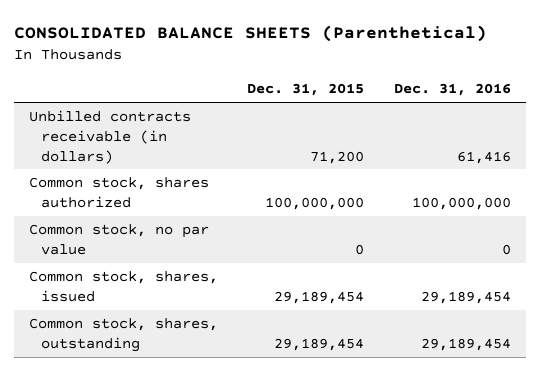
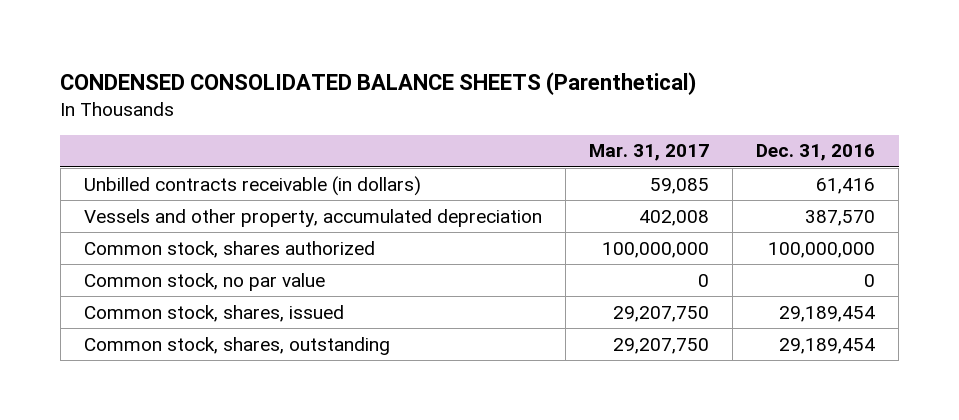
[13,25,487,43] CONSOLIDATED BALANCE SHEETS (Parenthetical) -> [60,71,697,95] CONDENSED CONSOLIDATED BALANCE SHEETS (Parenthetical)
[247,83,365,97] Dec. 31, 2015 -> none
none -> [589,144,710,162] Mar. 31, 2017
none -> [83,208,542,227] Vessels and other property, accumulated depreciation

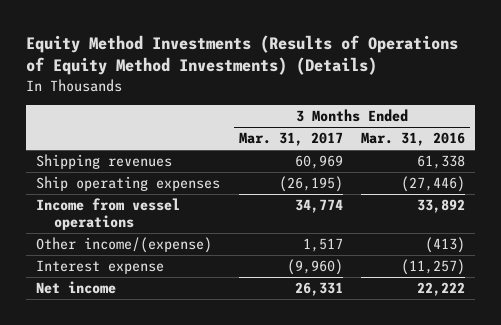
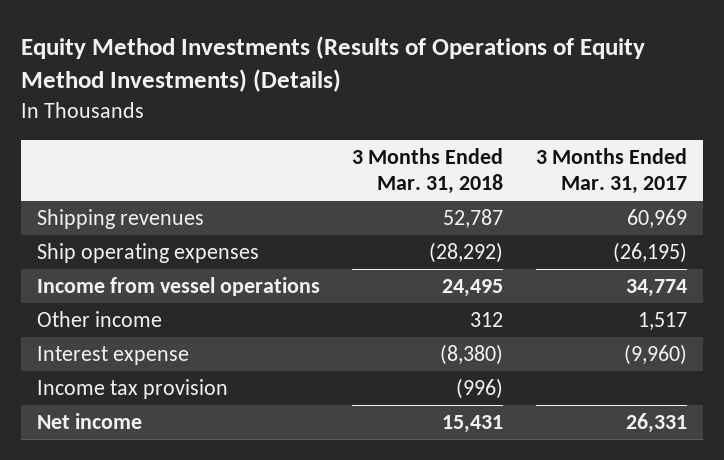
[361,132,466,147] Mar. 31, 2016 -> none
none -> [352,147,504,195] 3 Months Ended Mar. 31, 2018
[35,237,212,254] Other income/(expense) -> [36,310,162,327] Other income
none -> [36,378,228,399] Income tax provision

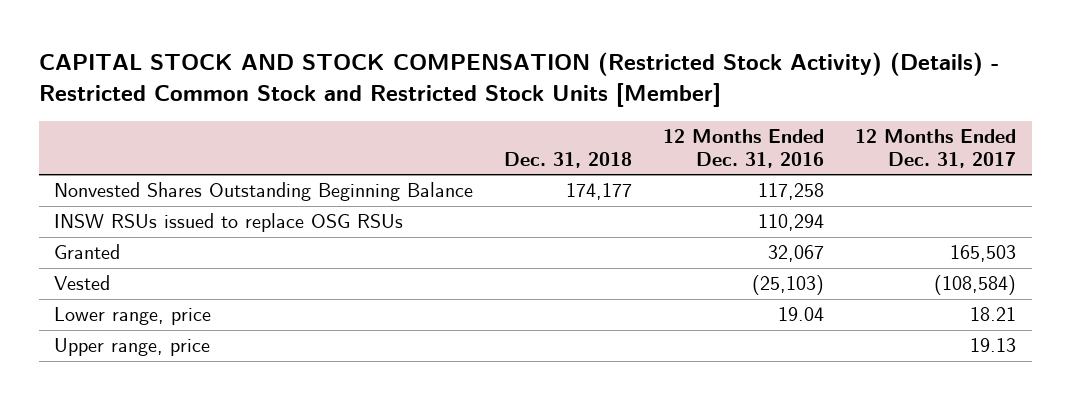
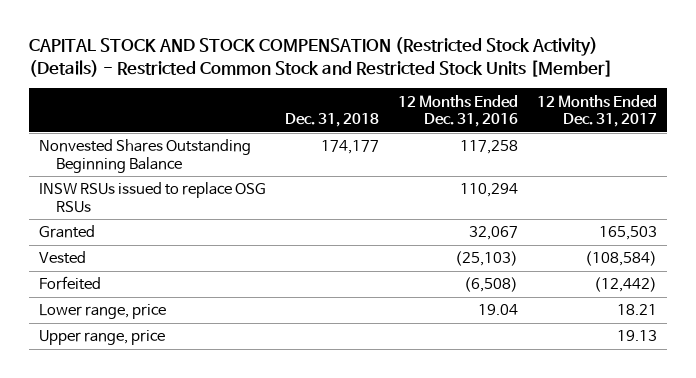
none -> [38,276,101,291] Forfeited

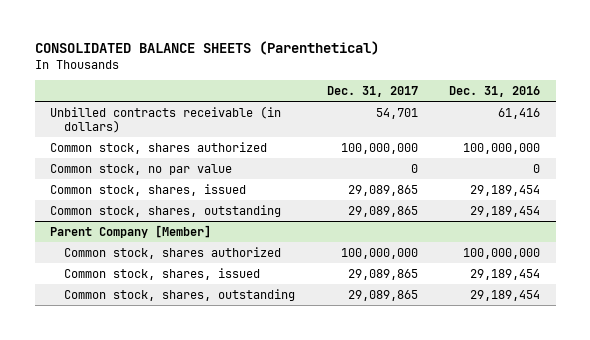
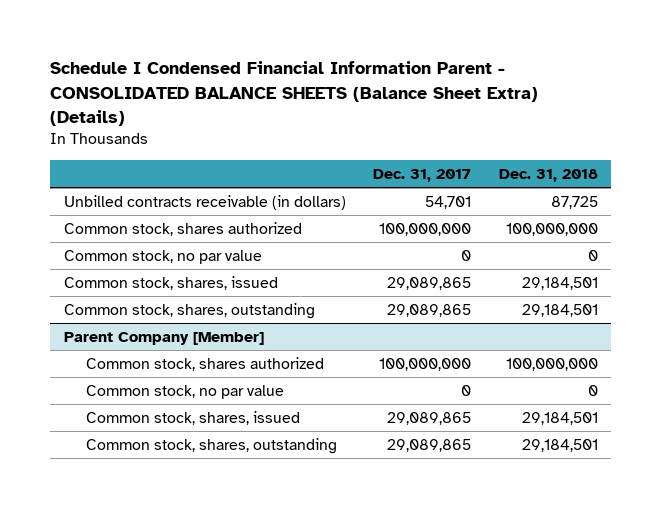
[34,40,379,55] CONSOLIDATED BALANCE SHEETS (Parenthetical) -> [50,61,539,126] Schedule I Condensed Financial Information Parent - CONSOLIDATED BALANCE SHEETS (Balance Sheet Extra) (Details)
[448,85,540,97] Dec. 31, 2016 -> none
none -> [498,168,598,182] Dec. 31, 2018
none -> [86,385,285,400] Common stock, no par value

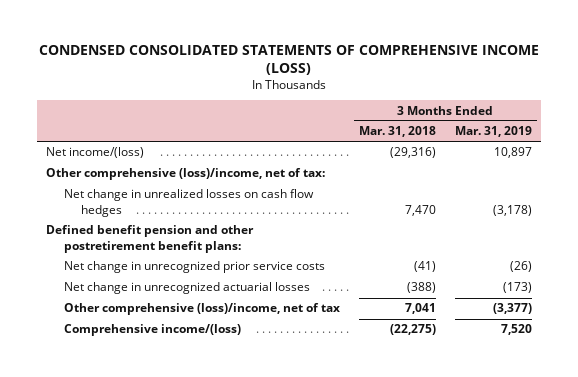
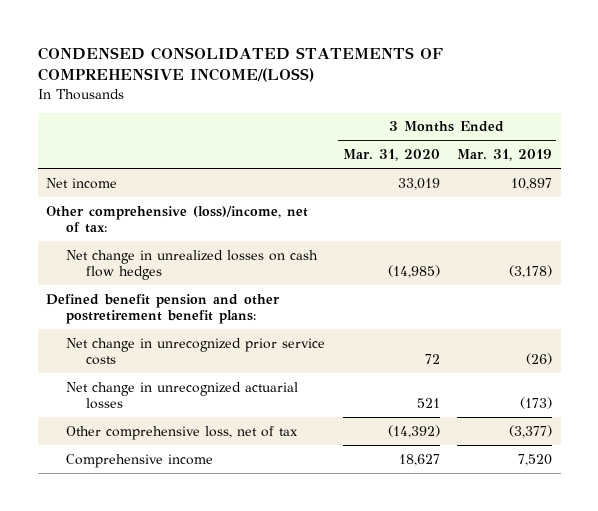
[39,44,540,75] CONDENSED CONSOLIDATED STATEMENTS OF COMPREHENSIVE INCOME (LOSS) -> [37,46,443,83] CONDENSED CONSOLIDATED STATEMENTS OF COMPREHENSIVE INCOME/(LOSS)
[358,126,436,138] Mar. 31, 2018 -> none
none -> [342,149,440,162] Mar. 31, 2020
[46,147,145,159] Net income/(loss) -> [46,177,118,189] Net income
[63,303,340,316] Other comprehensive (loss)/income, net of tax -> [66,425,299,440] Other comprehensive loss, net of tax
[63,324,241,337] Comprehensive income/(loss) -> [66,453,214,468] Comprehensive income

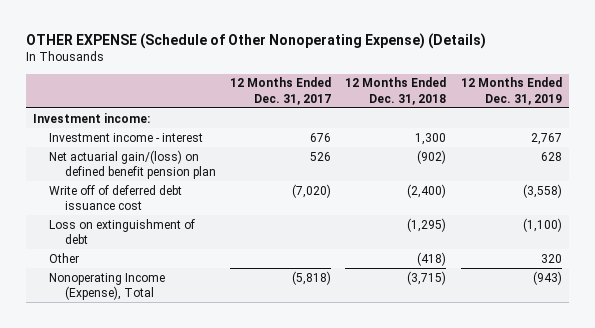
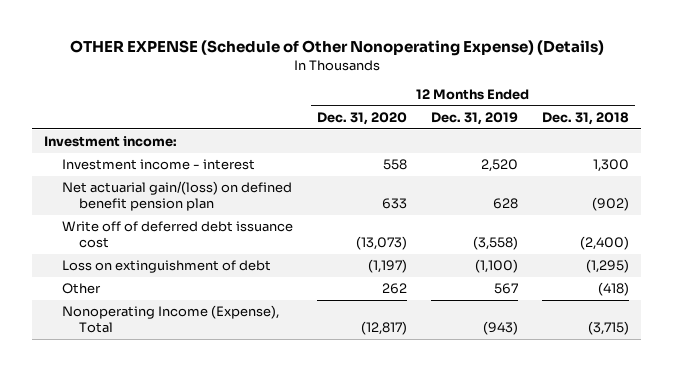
[229,77,331,105] 12 Months Ended Dec. 31, 2017 -> none
none -> [316,111,407,125] Dec. 31, 2020
[530,132,562,145] 2,767 -> [480,159,518,173] 2,520
[540,253,562,263] 320 -> [493,283,518,295] 567

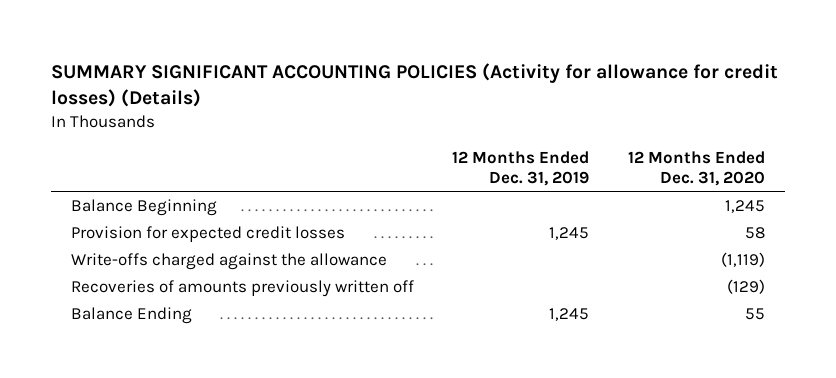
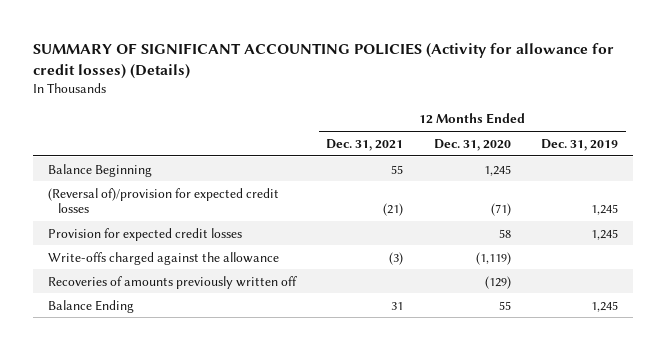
[51,62,779,108] SUMMARY SIGNIFICANT ACCOUNTING POLICIES (Activity for allowance for credit losses) (Details) -> [33,42,615,79] SUMMARY OF SIGNIFICANT ACCOUNTING POLICIES (Activity for allowance for credit losses) (Details)
none -> [326,138,404,151] Dec. 31, 2021
none -> [48,187,280,214] (Reversal of)/provision for expected credit losses

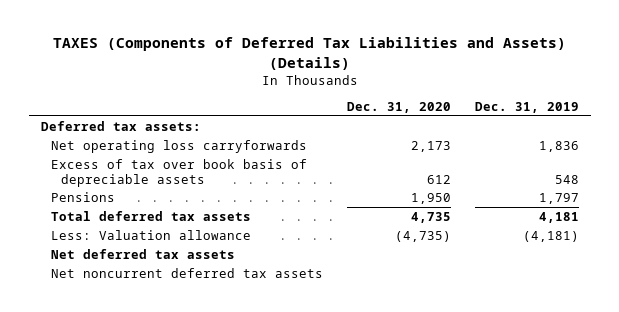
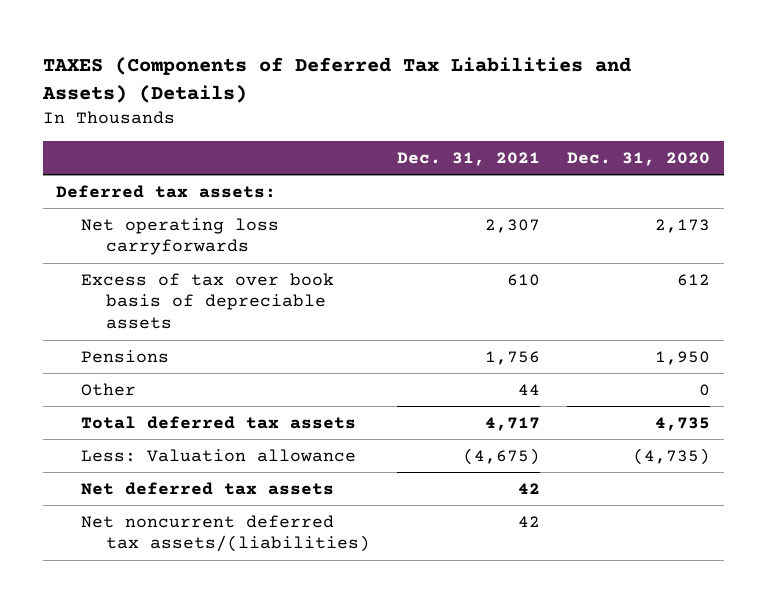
[474,101,579,113] Dec. 31, 2019 -> none
none -> [397,151,541,166] Dec. 31, 2021
none -> [81,382,137,396] Other
[50,267,323,278] Net noncurrent deferred tax assets -> [81,514,370,553] Net noncurrent deferred tax assets/(liabilities)

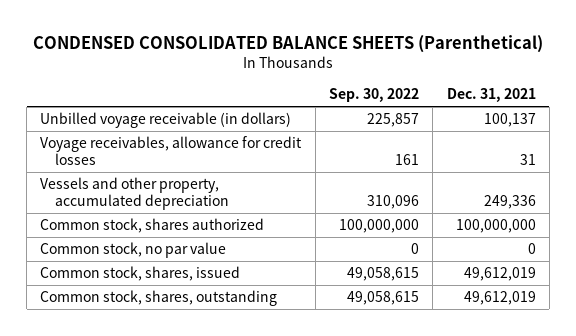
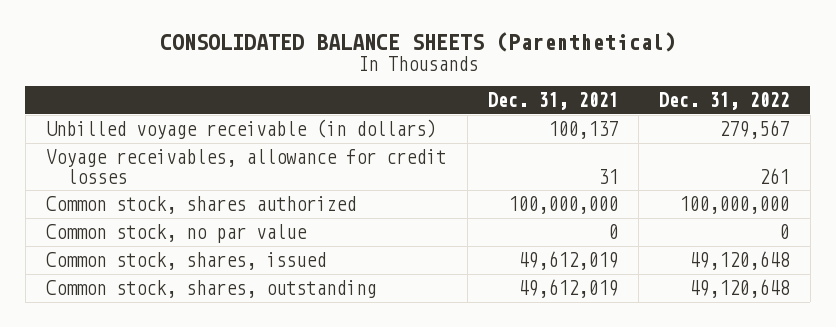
[33,34,544,53] CONDENSED CONSOLIDATED BALANCE SHEETS (Parenthetical) -> [159,31,676,52] CONSOLIDATED BALANCE SHEETS (Parenthetical)
[329,88,420,103] Sep. 30, 2022 -> none
none -> [659,92,790,111] Dec. 31, 2022
[40,177,229,211] Vessels and other property, accumulated depreciation -> none

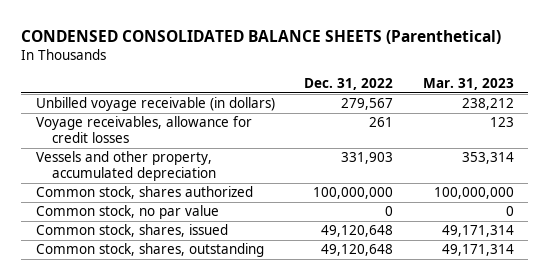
[159,31,676,52] CONSOLIDATED BALANCE SHEETS (Parenthetical) -> [21,29,502,44] CONDENSED CONSOLIDATED BALANCE SHEETS (Parenthetical)
[487,92,618,111] Dec. 31, 2021 -> none
none -> [422,78,514,91] Mar. 31, 2023
none -> [35,151,216,182] Vessels and other property, accumulated depreciation

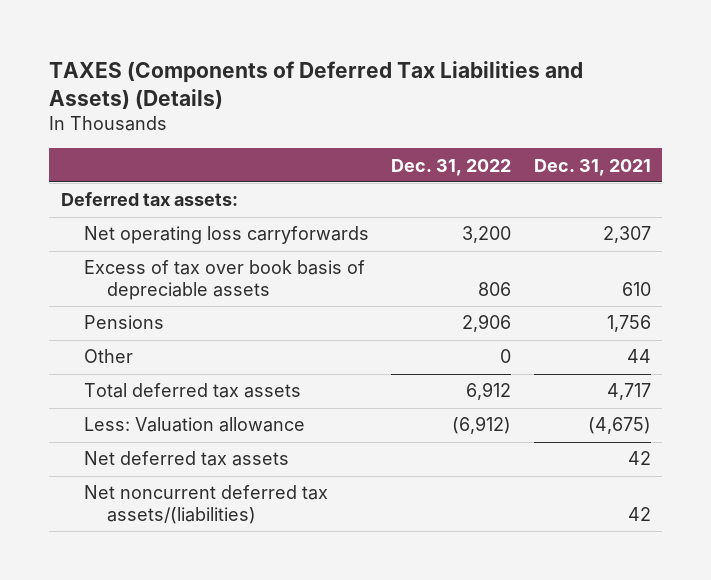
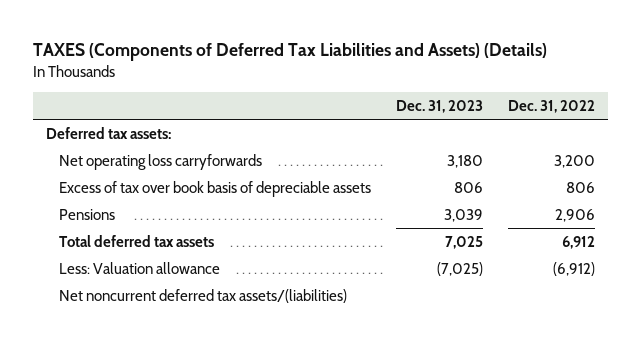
[533,158,651,176] Dec. 31, 2021 -> none
none -> [396,100,484,114] Dec. 31, 2023
[83,349,133,364] Other -> none
[83,451,289,467] Net deferred tax assets -> none

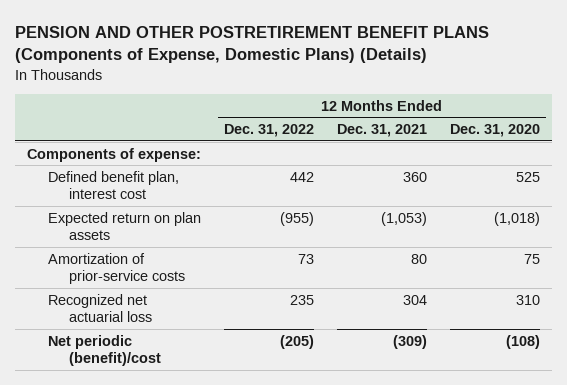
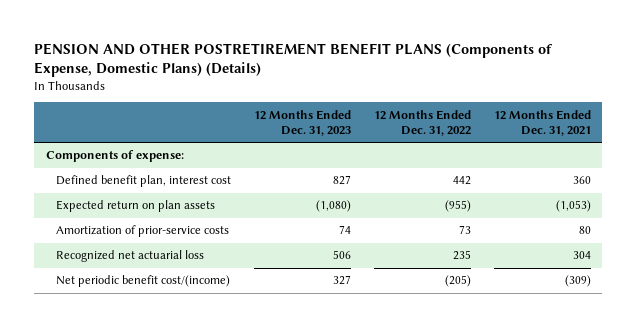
[450,123,541,137] Dec. 31, 2020 -> none
none -> [253,109,351,136] 12 Months Ended Dec. 31, 2023
[47,334,161,366] Net periodic (benefit)/cost -> [55,275,230,288] Net periodic benefit cost/(income)

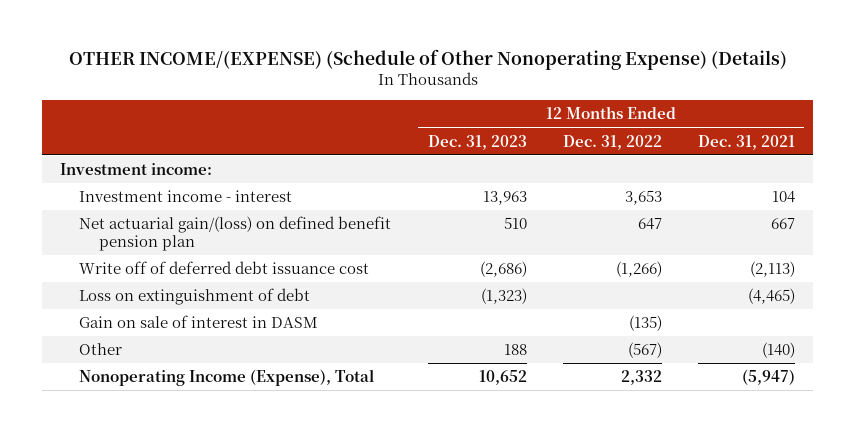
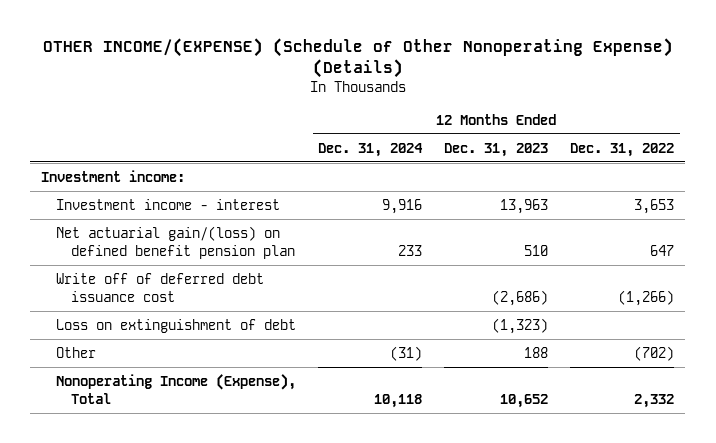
[698,134,796,150] Dec. 31, 2021 -> none
none -> [318,142,424,157] Dec. 31, 2024
[79,315,319,329] Gain on sale of interest in DASM -> none
[627,342,662,359] (567) -> [634,345,675,361] (702)

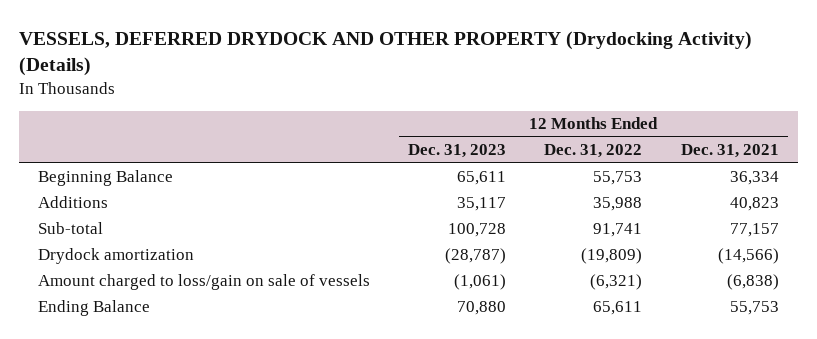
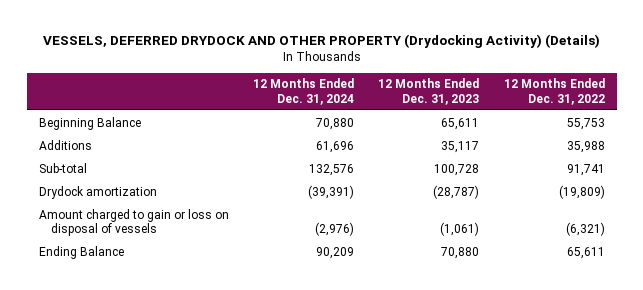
[680,144,779,159] Dec. 31, 2021 -> none
none -> [253,78,355,105] 12 Months Ended Dec. 31, 2024
[38,274,371,291] Amount charged to loss/gain on sale of vessels -> [38,208,229,236] Amount charged to gain or loss on disposal of vessels

